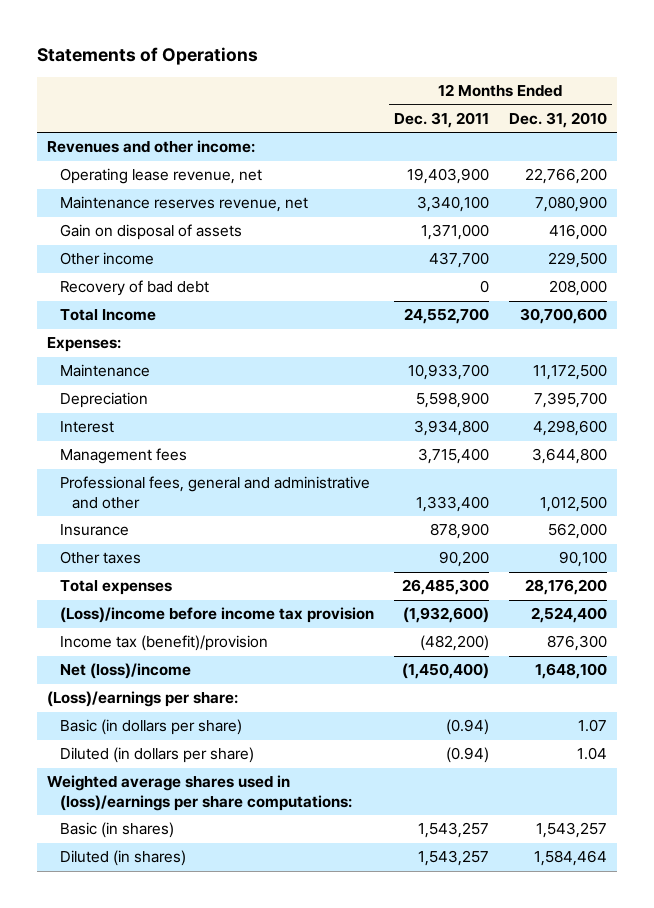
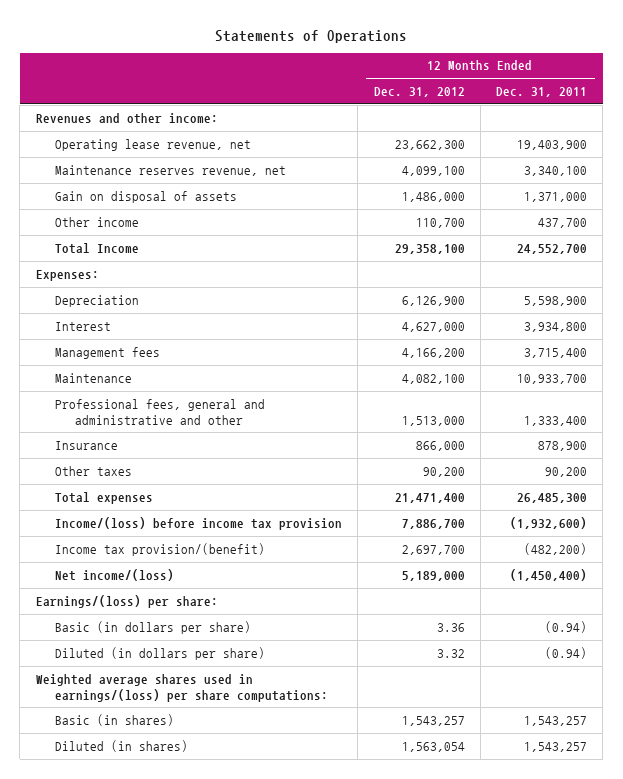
[508,111,607,128] Dec. 31, 2010 -> none
none -> [373,87,465,98] Dec. 31, 2012
[59,280,209,297] Recovery of bad debt -> none
[59,364,150,378] Maintenance -> [55,372,133,383] Maintenance
[59,607,374,624] (Loss)/income before income tax provision -> [55,516,343,530] Income/(loss) before income tax provision
[59,635,268,652] Income tax (benefit)/provision -> [55,542,266,556] Income tax provision/(benefit)
[59,663,191,680] Net (loss)/income -> [55,568,175,581] Net income/(loss)
[47,691,239,708] (Loss)/earnings per share: -> [35,594,218,608] Earnings/(loss) per share:
[47,775,352,811] Weighted average shares used in (loss)/earnings per share computations: -> [35,673,329,702] Weighted average shares used in earnings/(loss) per share computations:

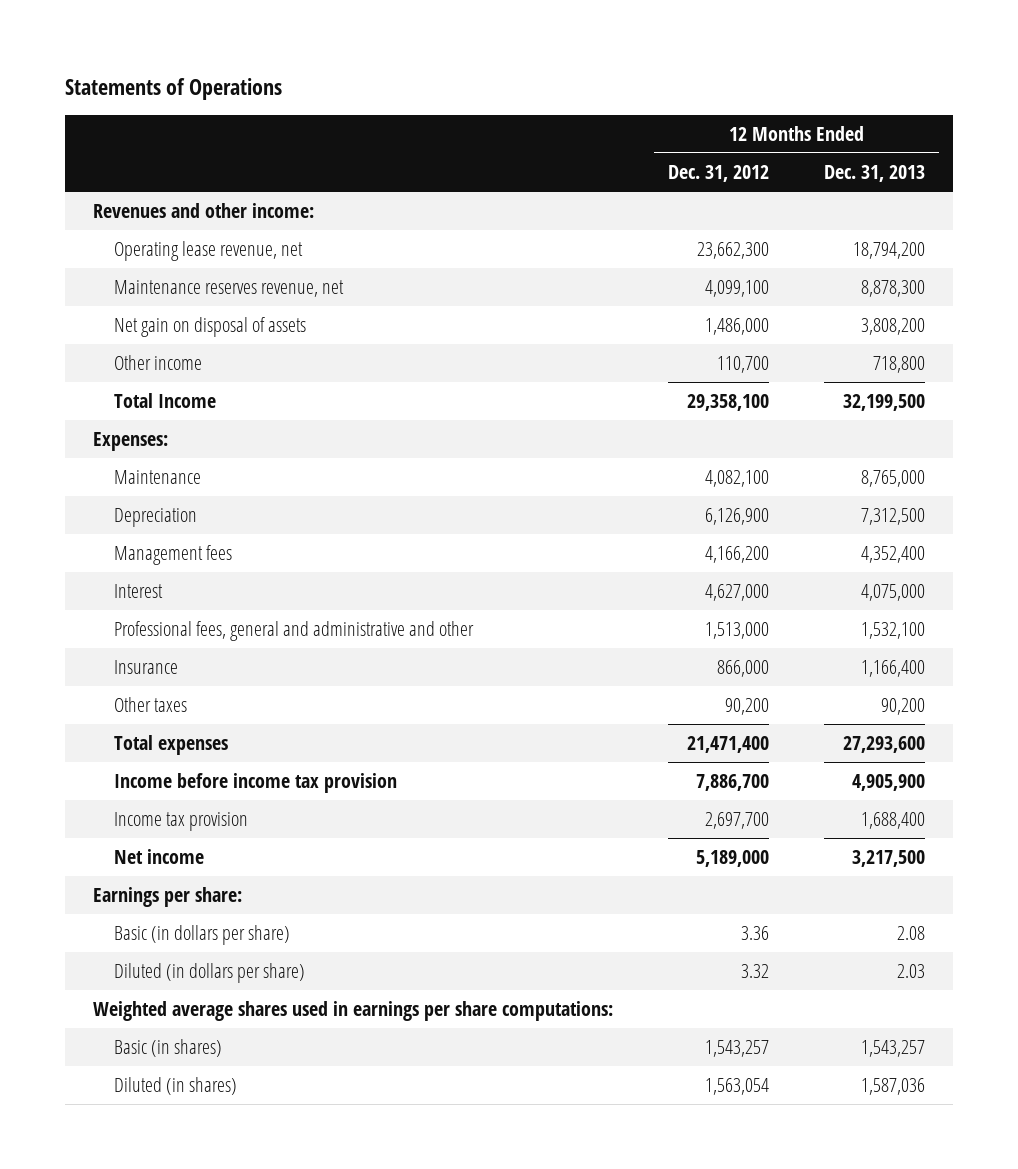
[496,87,588,98] Dec. 31, 2011 -> none
none -> [824,164,926,182] Dec. 31, 2013
[55,190,238,203] Gain on disposal of assets -> [113,317,306,338] Net gain on disposal of assets
[55,372,133,383] Maintenance -> [113,470,201,485] Maintenance
[55,321,112,331] Interest -> [113,584,163,599] Interest
[55,516,343,530] Income/(loss) before income tax provision -> [113,773,397,794] Income before income tax provision
[55,542,266,556] Income tax provision/(benefit) -> [113,812,248,832] Income tax provision
[55,568,175,581] Net income/(loss) -> [113,849,204,865] Net income
[35,594,218,608] Earnings/(loss) per share: -> [92,887,242,908] Earnings per share:
[35,673,329,702] Weighted average shares used in earnings/(loss) per share computations: -> [92,1001,613,1022] Weighted average shares used in earnings per share computations:

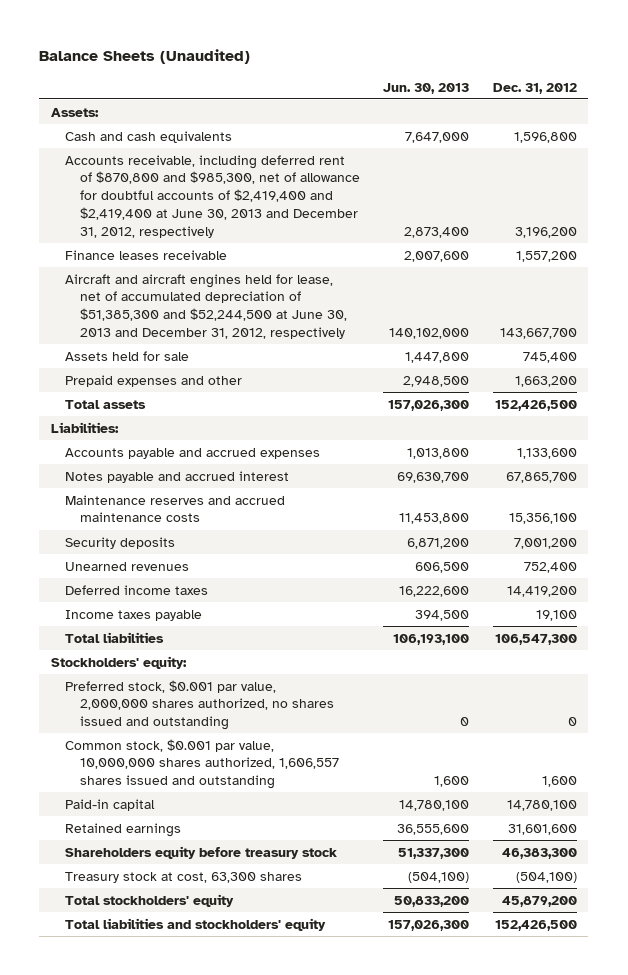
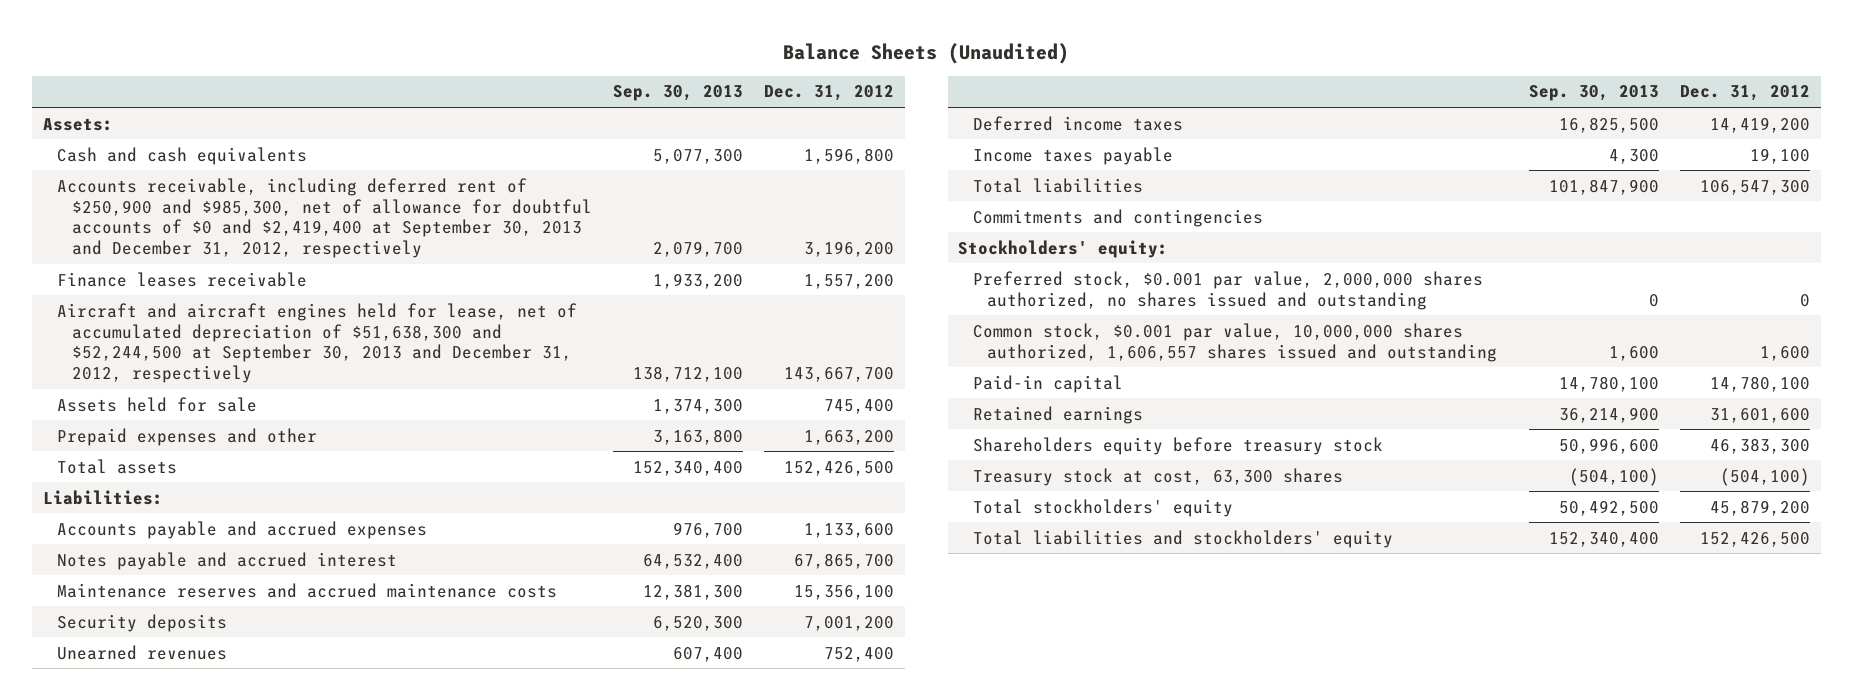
[383,82,470,94] Jun. 30, 2013 -> none
none -> [612,85,743,102] Sep. 30, 2013
[65,154,360,238] Accounts receivable, including deferred rent of $870,800 and $985,300, net of allowance for doubtful accounts of $2,419,400 and $2,419,400 at June 30, 2013 and December 31, 2012, respectively -> [57,177,592,259] Accounts receivable, including deferred rent of $250,900 and $985,300, net of allowance for doubtful accounts of $0 and $2,419,400 at September 30, 2013 and December 31, 2012, respectively
[65,273,347,339] Aircraft and aircraft engines held for lease, net of accumulated depreciation of $51,385,300 and $52,244,500 at June 30, 2013 and December 31, 2012, respectively -> [57,302,578,384] Aircraft and aircraft engines held for lease, net of accumulated depreciation of $51,638,300 and $52,244,500 at September 30, 2013 and December 31, 2012, respectively
none -> [972,208,1263,227] Commitments and contingencies

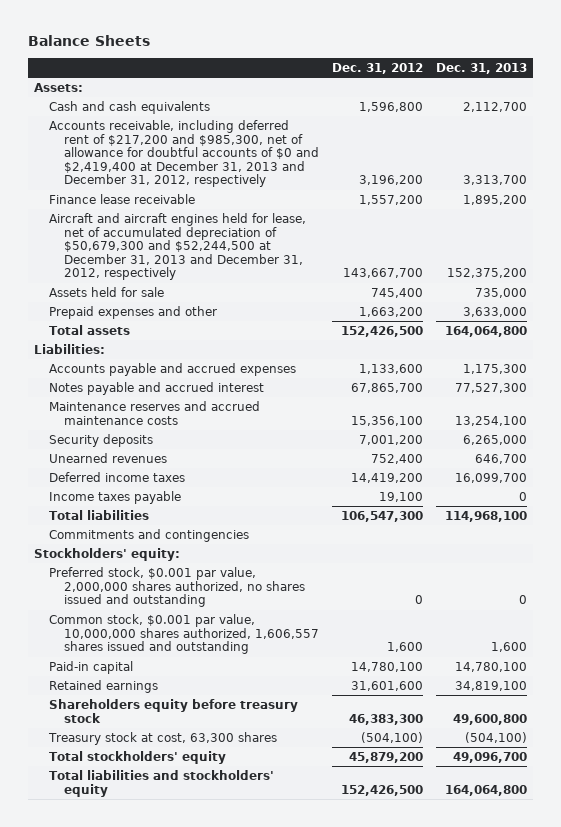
[783,42,1070,64] Balance Sheets (Unaudited) -> [27,35,150,47] Balance Sheets
[612,85,743,102] Sep. 30, 2013 -> none
none -> [435,62,527,74] Dec. 31, 2013
[57,177,592,259] Accounts receivable, including deferred rent of $250,900 and $985,300, net of allowance for doubtful accounts of $0 and $2,419,400 at September 30, 2013 and December 31, 2012, respectively -> [49,119,320,188] Accounts receivable, including deferred rent of $217,200 and $985,300, net of allowance for doubtful accounts of $0 and $2,419,400 at December 31, 2013 and December 31, 2012, respectively
[57,271,308,287] Finance leases receivable -> [49,193,196,204] Finance lease receivable
[57,302,578,384] Aircraft and aircraft engines held for lease, net of accumulated depreciation of $51,638,300 and $52,244,500 at September 30, 2013 and December 31, 2012, respectively -> [49,212,307,281] Aircraft and aircraft engines held for lease, net of accumulated depreciation of $50,679,300 and $52,244,500 at December 31, 2013 and December 31, 2012, respectively

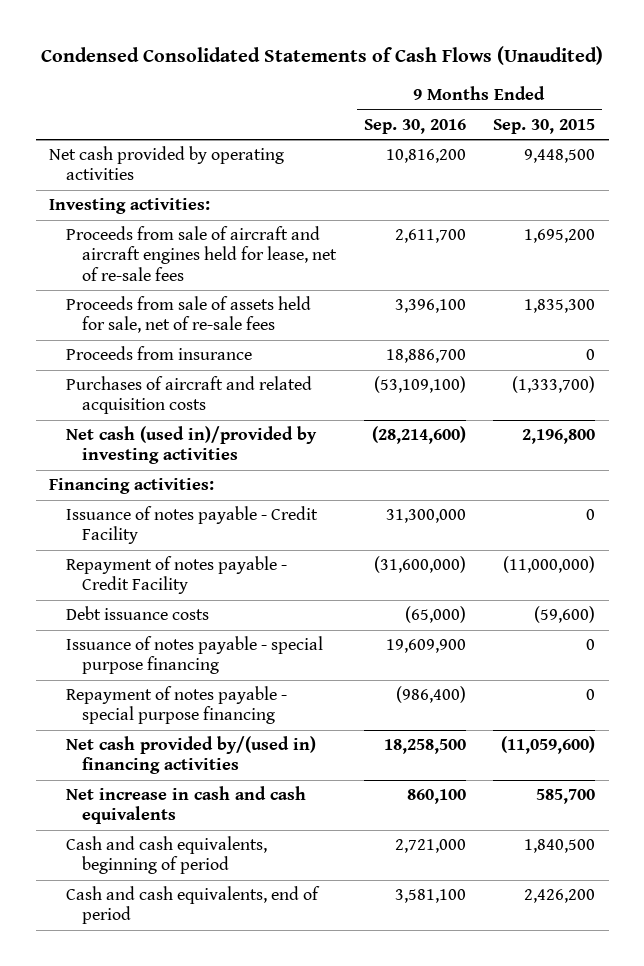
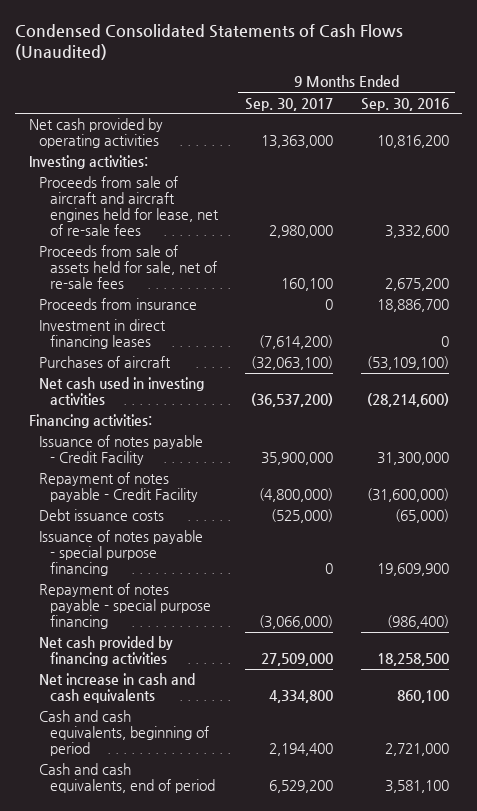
[493,118,596,134] Sep. 30, 2015 -> none
none -> [245,97,334,111] Sep. 30, 2017
[394,229,466,244] 2,611,700 -> [384,225,449,239] 3,332,600
[394,299,466,314] 3,396,100 -> [384,278,449,292] 2,675,200
none -> [39,319,167,350] Investment in direct financing leases
[65,376,312,415] Purchases of aircraft and related acquisition costs -> [39,356,172,369] Purchases of aircraft
[65,426,317,465] Net cash (used in)/provided by investing activities -> [39,377,205,406] Net cash used in investing activities
[65,736,316,775] Net cash provided by/(used in) financing activities -> [39,636,174,667] Net cash provided by financing activities

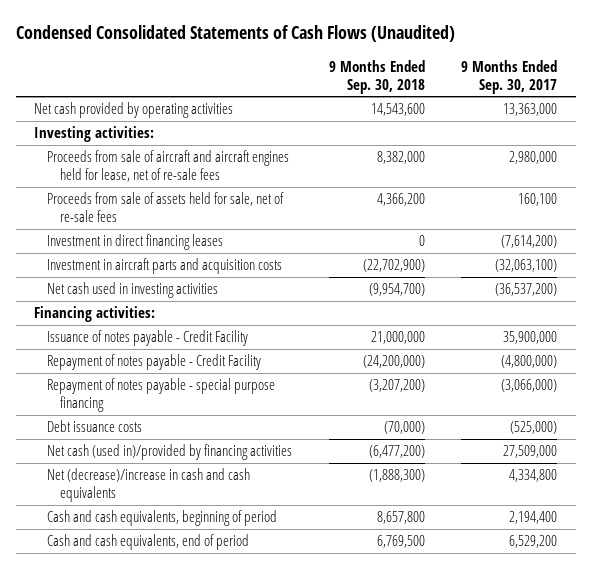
[360,97,449,111] Sep. 30, 2016 -> none
none -> [328,59,425,94] 9 Months Ended Sep. 30, 2018
[39,298,198,311] Proceeds from insurance -> none
[39,356,172,369] Purchases of aircraft -> [46,258,282,275] Investment in aircraft parts and acquisition costs
[39,530,204,577] Issuance of notes payable - special purpose financing -> none
[39,509,165,522] Debt issuance costs -> [46,420,142,433] Debt issuance costs
[39,636,174,667] Net cash provided by financing activities -> [46,444,292,461] Net cash (used in)/provided by financing activities
[39,673,196,704] Net increase in cash and cash equivalents -> [46,468,250,503] Net (decrease)/increase in cash and cash equivalents

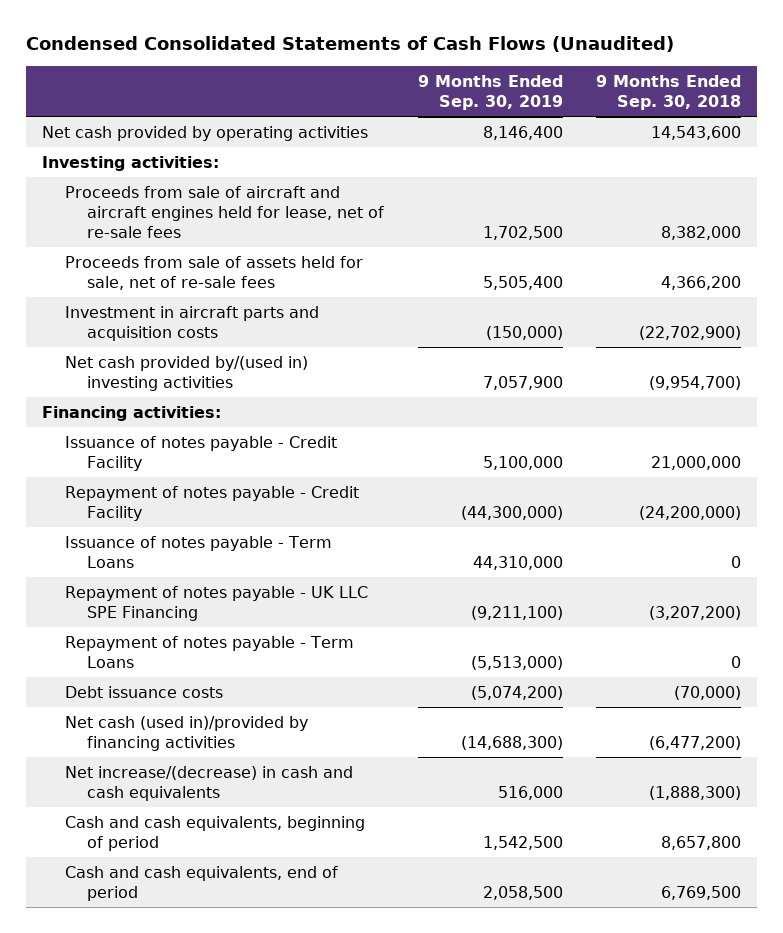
[461,59,558,94] 9 Months Ended Sep. 30, 2017 -> none
none -> [417,74,563,110] 9 Months Ended Sep. 30, 2019
[46,234,223,251] Investment in direct financing leases -> none
[46,282,218,299] Net cash used in investing activities -> [64,355,308,391] Net cash provided by/(used in) investing activities
none -> [64,535,332,568] Issuance of notes payable - Term Loans
none -> [64,585,368,621] Repayment of notes payable - UK LLC SPE Financing
[46,378,275,413] Repayment of notes payable - special purpose financing -> [64,635,354,668] Repayment of notes payable - Term Loans
[368,379,425,393] (3,207,200) -> [730,655,741,668] 0
[46,468,250,503] Net (decrease)/increase in cash and cash equivalents -> [64,765,353,801] Net increase/(decrease) in cash and cash equivalents

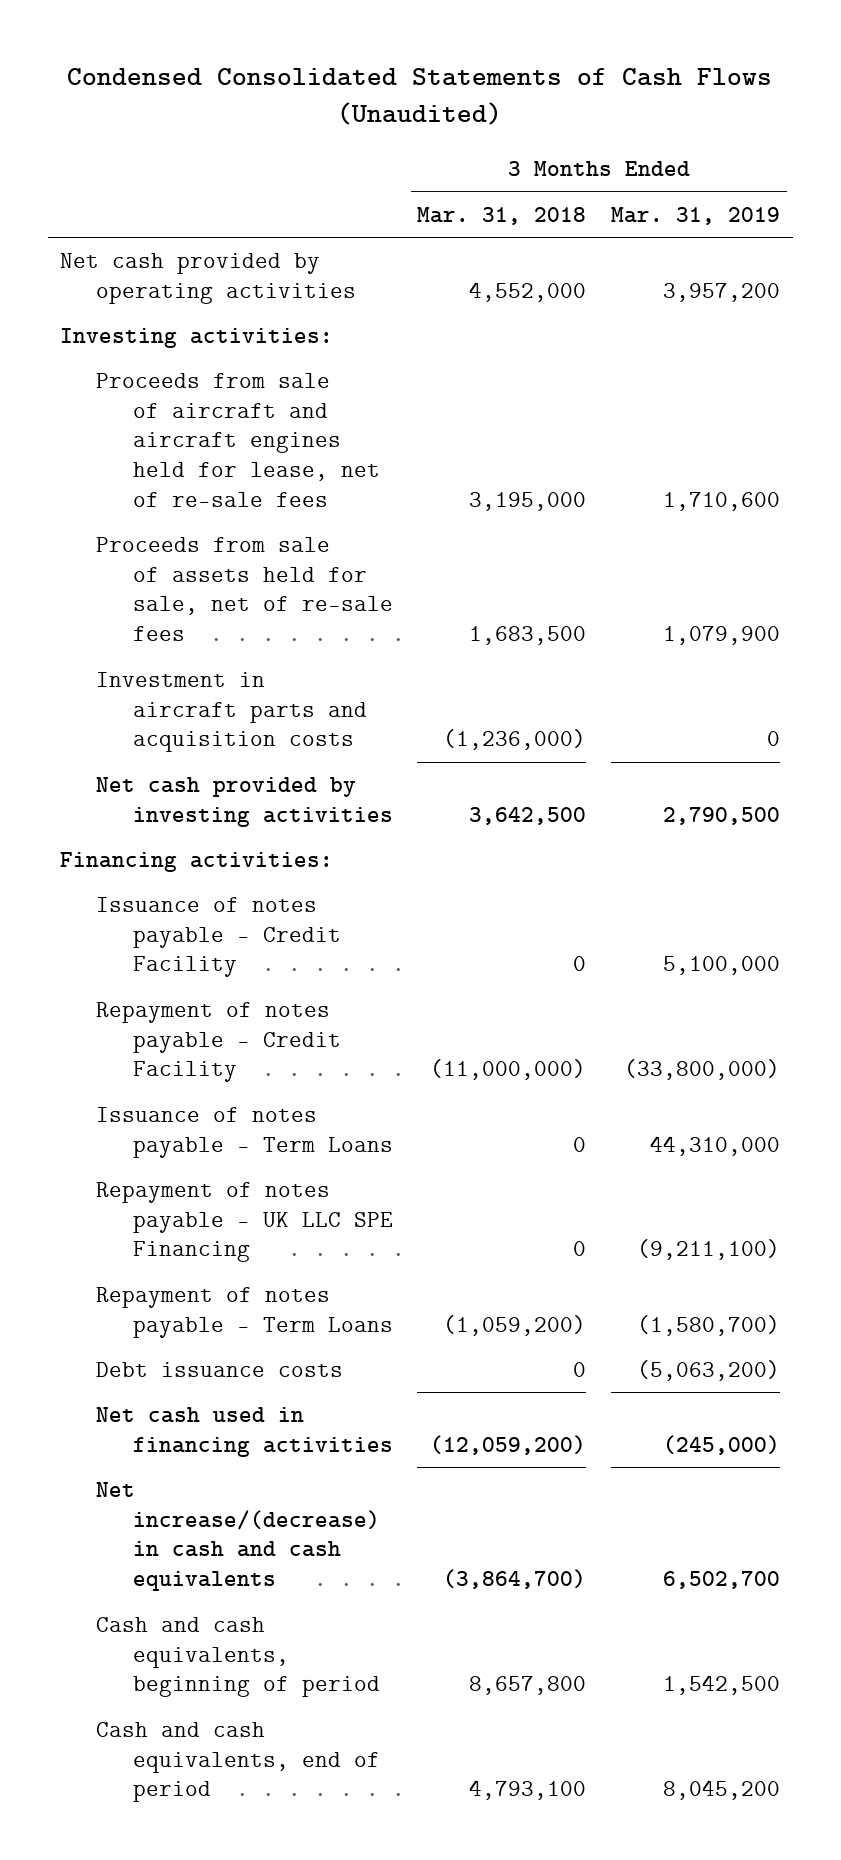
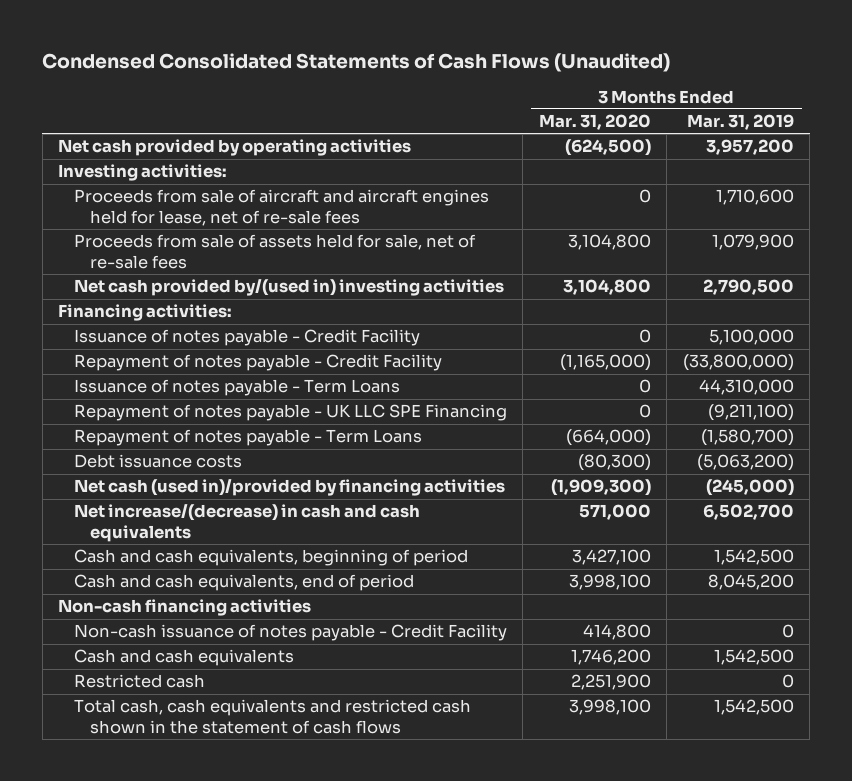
[417,206,587,225] Mar. 31, 2018 -> none
none -> [538,114,651,131] Mar. 31, 2020
[96,672,367,753] Investment in aircraft parts and acquisition costs -> none
[96,777,393,827] Net cash provided by investing activities -> [74,279,505,297] Net cash provided by/(used in) investing activities
[96,1407,393,1457] Net cash used in financing activities -> [74,479,506,497] Net cash (used in)/provided by financing activities
none -> [58,599,312,617] Non-cash financing activities
none -> [74,624,508,642] Non-cash issuance of notes payable - Credit Facility
none -> [74,649,295,667] Cash and cash equivalents
none -> [74,674,206,689] Restricted cash
none -> [74,699,472,734] Total cash, cash equivalents and restricted cash shown in the statement of cash flows

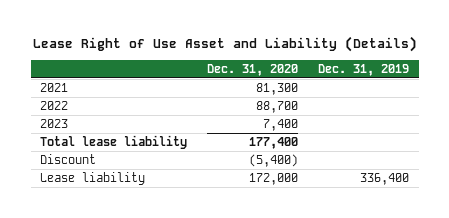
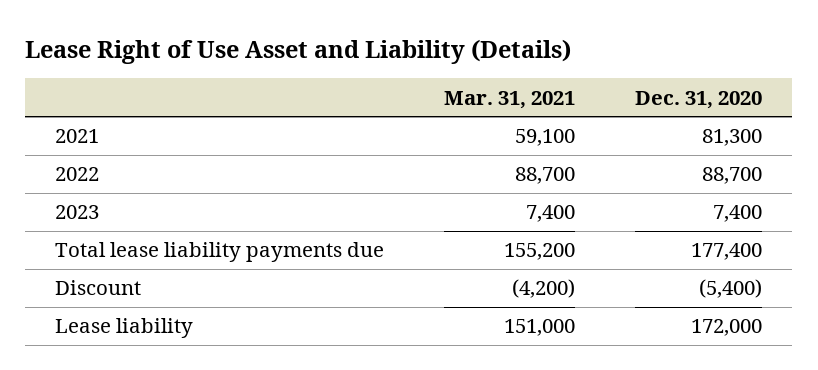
[317,63,409,76] Dec. 31, 2019 -> none
none -> [444,90,576,109] Mar. 31, 2021
[40,134,188,149] Total lease liability -> [55,242,385,263] Total lease liability payments due

